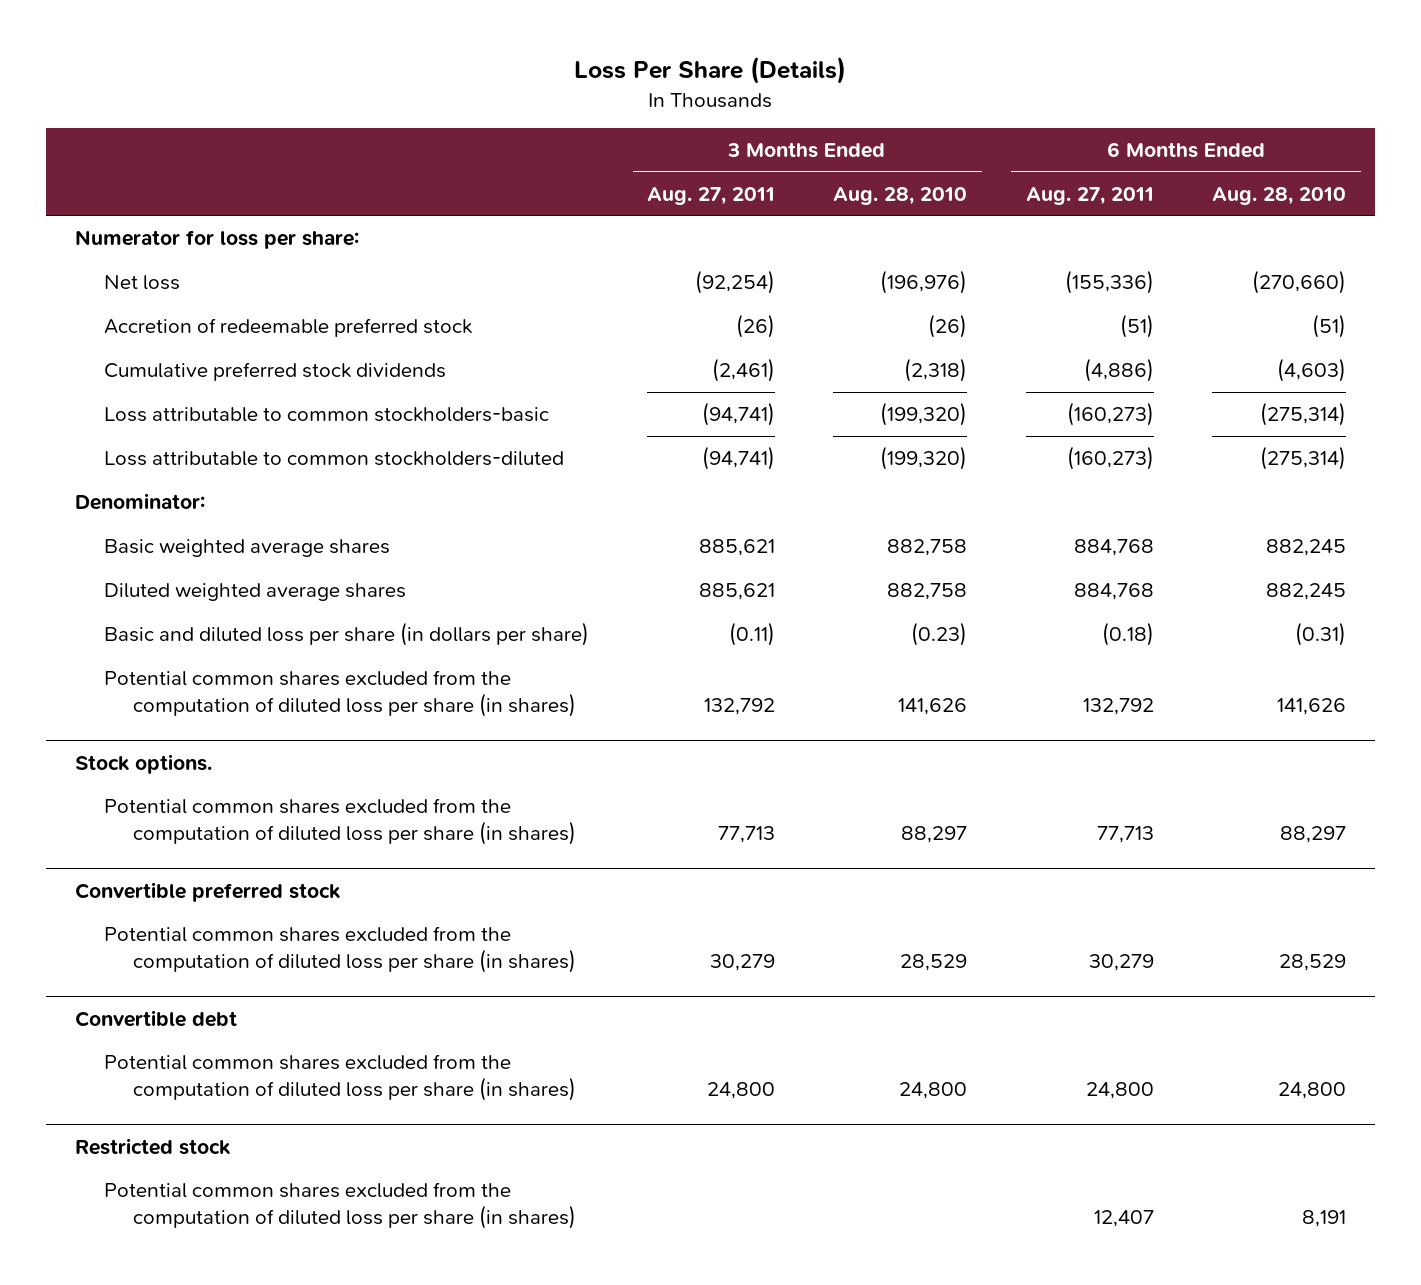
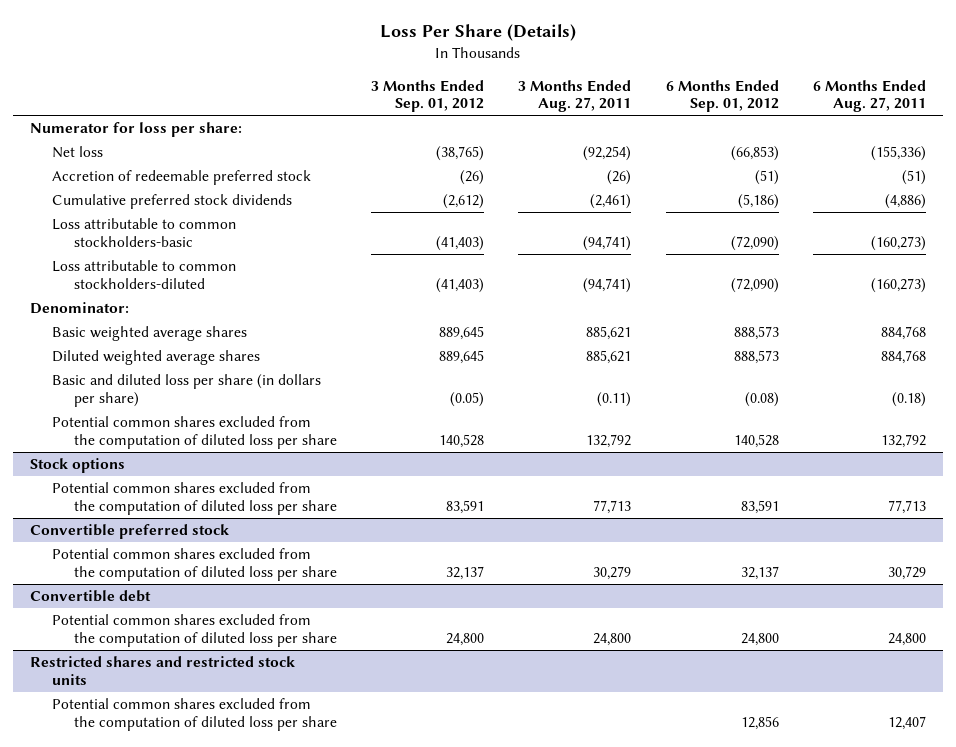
[833,186,968,205] Aug. 28, 2010 -> none
[1211,186,1346,205] Aug. 28, 2010 -> none
none -> [371,79,485,113] 3 Months Ended Sep. 01, 2012
none -> [665,79,779,113] 6 Months Ended Sep. 01, 2012
[103,669,577,718] Potential common shares excluded from the computation of diluted loss per share (in shares) -> [52,415,337,449] Potential common shares excluded from the computation of diluted loss per share
[74,753,212,774] Stock options. -> [30,457,126,473] Stock options
[103,797,577,846] Potential common shares excluded from the computation of diluted loss per share (in shares) -> [52,481,337,515] Potential common shares excluded from the computation of diluted loss per share
[103,925,577,974] Potential common shares excluded from the computation of diluted loss per share (in shares) -> [52,547,337,581] Potential common shares excluded from the computation of diluted loss per share
[1088,954,1154,972] 30,279 -> [887,565,926,580] 30,729
[74,1137,231,1155] Restricted stock -> none
[103,1053,577,1102] Potential common shares excluded from the computation of diluted loss per share (in shares) -> [52,613,337,647] Potential common shares excluded from the computation of diluted loss per share
none -> [30,655,296,685] Restricted shares and restricted stock units
[103,1181,577,1230] Potential common shares excluded from the computation of diluted loss per share (in shares) -> [52,697,337,731] Potential common shares excluded from the computation of diluted loss per share

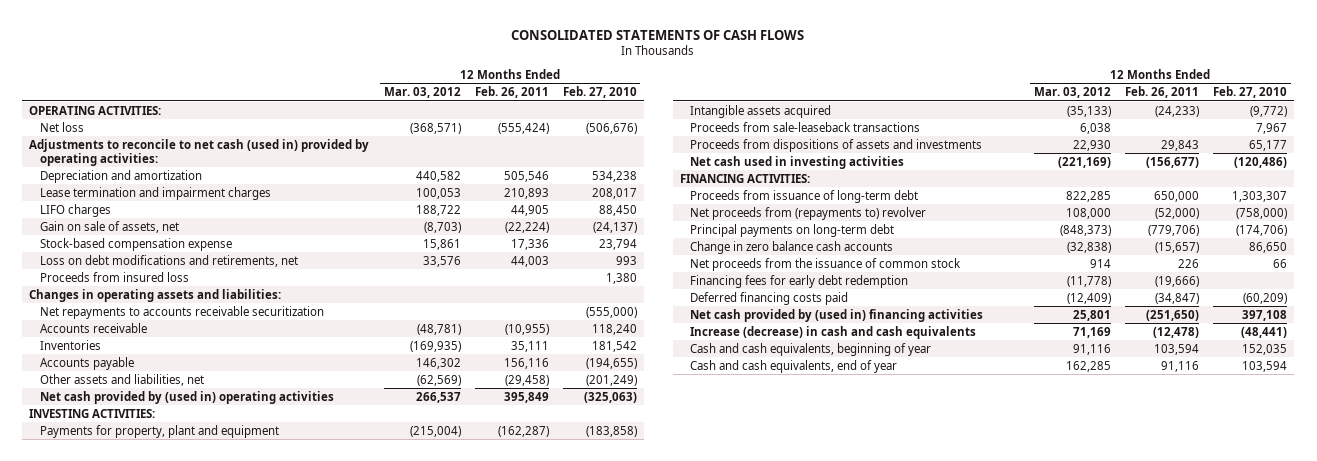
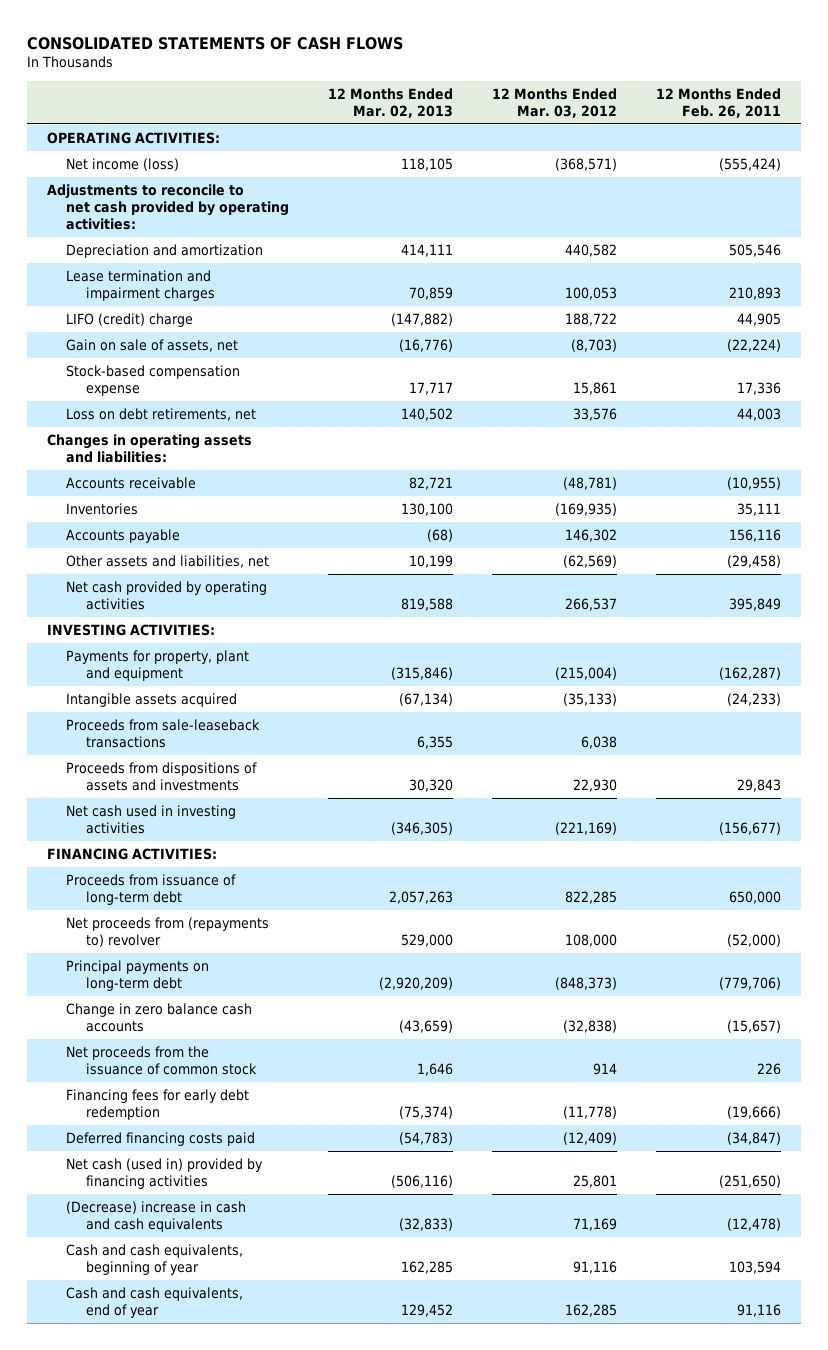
[562,86,637,99] Feb. 27, 2010 -> none
none -> [328,87,454,118] 12 Months Ended Mar. 02, 2013
[39,121,84,132] Net loss -> [66,157,180,171] Net income (loss)
[29,138,370,166] Adjustments to reconcile to net cash (used in) provided by operating activities: -> [46,183,290,230] Adjustments to reconcile to net cash provided by operating activities:
[39,203,111,217] LIFO charges -> [66,312,194,327] LIFO (credit) charge
[39,271,189,282] Proceeds from insured loss -> none
[39,254,298,267] Loss on debt modifications and retirements, net -> [66,407,257,421] Loss on debt retirements, net
[39,305,324,319] Net repayments to accounts receivable securitization -> none
[39,390,334,404] Net cash provided by (used in) operating activities -> [66,580,268,610] Net cash provided by operating activities
[689,308,983,322] Net cash provided by (used in) financing activities -> [66,1157,264,1189] Net cash (used in) provided by financing activities
[689,325,976,339] Increase (decrease) in cash and cash equivalents -> [66,1200,247,1232] (Decrease) increase in cash and cash equivalents

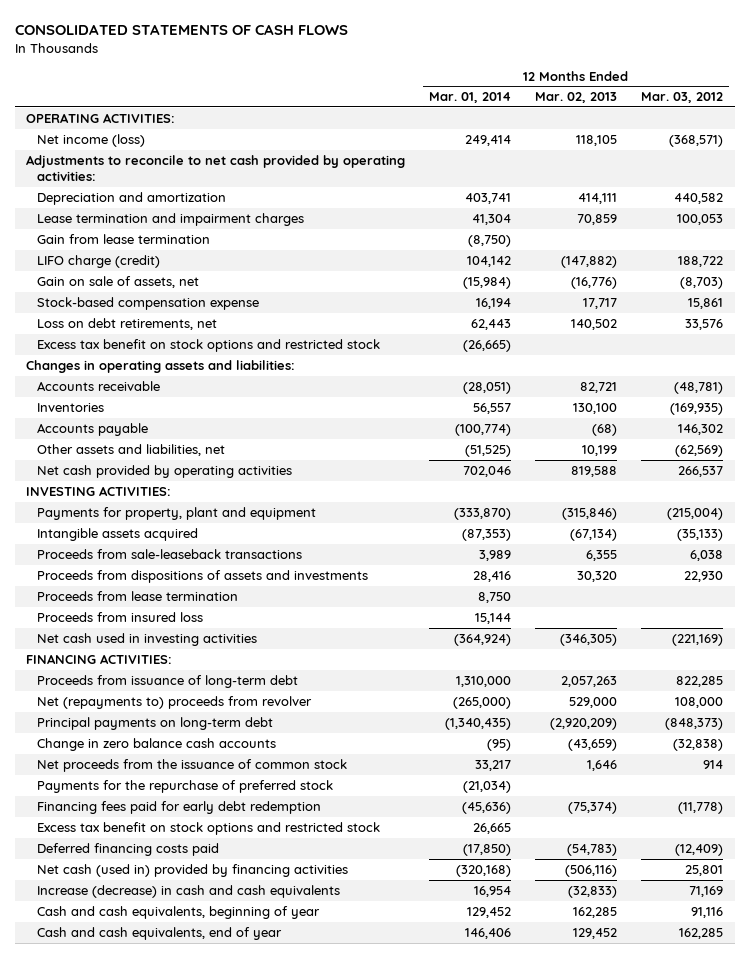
[656,87,782,118] 12 Months Ended Feb. 26, 2011 -> none
none -> [429,92,512,104] Mar. 01, 2014
none -> [37,233,211,244] Gain from lease termination
[66,312,194,327] LIFO (credit) charge -> [37,254,161,268] LIFO charge (credit)
none -> [37,338,381,352] Excess tax benefit on stock options and restricted stock
none -> [37,590,239,601] Proceeds from lease termination
none -> [37,611,204,622] Proceeds from insured loss
[66,916,270,947] Net proceeds from (repayments to) revolver -> [37,695,313,709] Net (repayments to) proceeds from revolver
none -> [37,779,334,793] Payments for the repurchase of preferred stock
[66,1088,250,1120] Financing fees for early debt redemption -> [37,800,322,814] Financing fees paid for early debt redemption
none -> [37,821,381,835] Excess tax benefit on stock options and restricted stock
[66,1200,247,1232] (Decrease) increase in cash and cash equivalents -> [37,884,341,898] Increase (decrease) in cash and cash equivalents

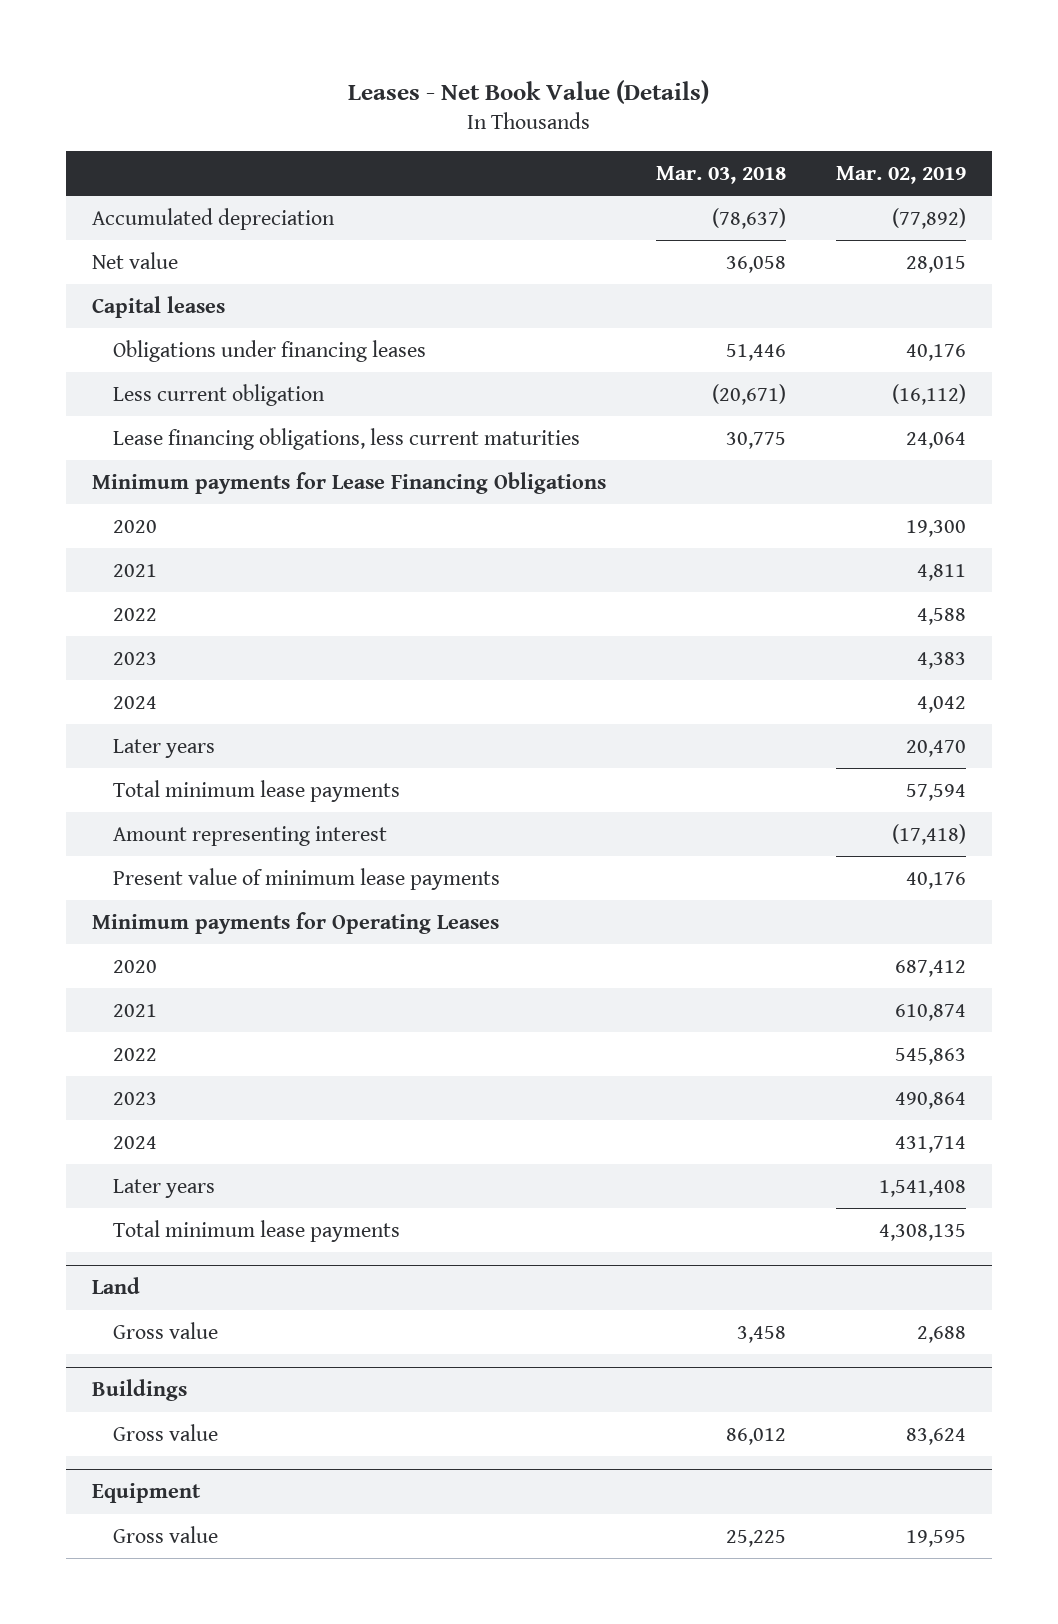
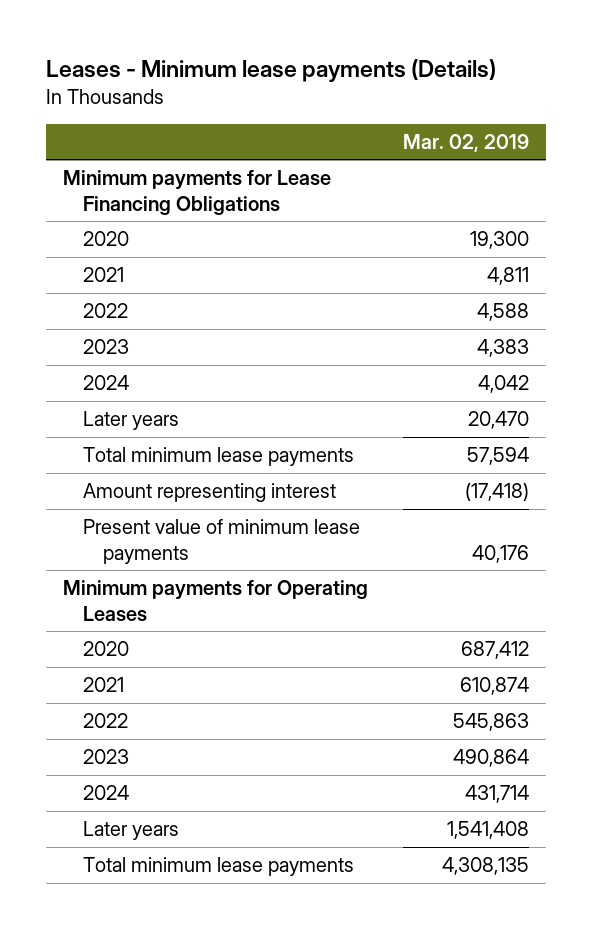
[348,80,710,105] Leases - Net Book Value (Details) -> [46,59,497,83] Leases - Minimum lease payments (Details)
[656,165,787,184] Mar. 03, 2018 -> none
[91,207,335,230] Accumulated depreciation -> none
[91,251,178,269] Net value -> none
[91,295,225,318] Capital leases -> none
[113,339,427,362] Obligations under financing leases -> none
[113,383,326,406] Less current obligation -> none
[113,427,581,450] Lease financing obligations, less current maturities -> none
[91,1277,140,1295] Land -> none
[113,1321,219,1339] Gross value -> none
[91,1379,187,1402] Buildings -> none
[113,1423,219,1441] Gross value -> none
[91,1483,201,1504] Equipment -> none
[113,1525,219,1543] Gross value -> none

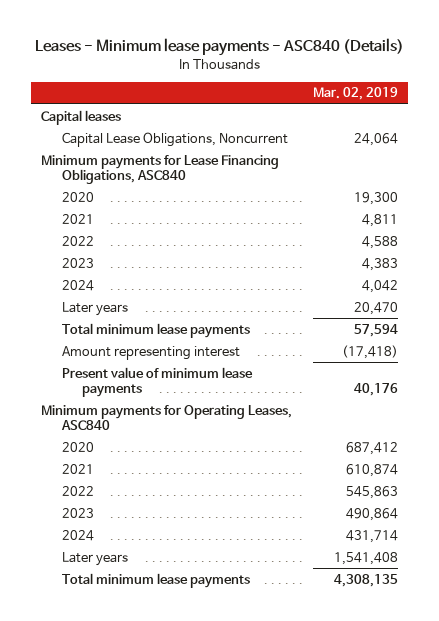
[46,59,497,83] Leases - Minimum lease payments (Details) -> [34,38,404,57] Leases - Minimum lease payments - ASC840 (Details)
none -> [41,109,122,125] Capital leases
none -> [61,131,288,147] Capital Lease Obligations, Noncurrent
[63,170,332,215] Minimum payments for Lease Financing Obligations -> [41,154,280,185] Minimum payments for Lease Financing Obligations, ASC840
[63,580,369,621] Minimum payments for Operating Leases -> [41,404,293,431] Minimum payments for Operating Leases, ASC840

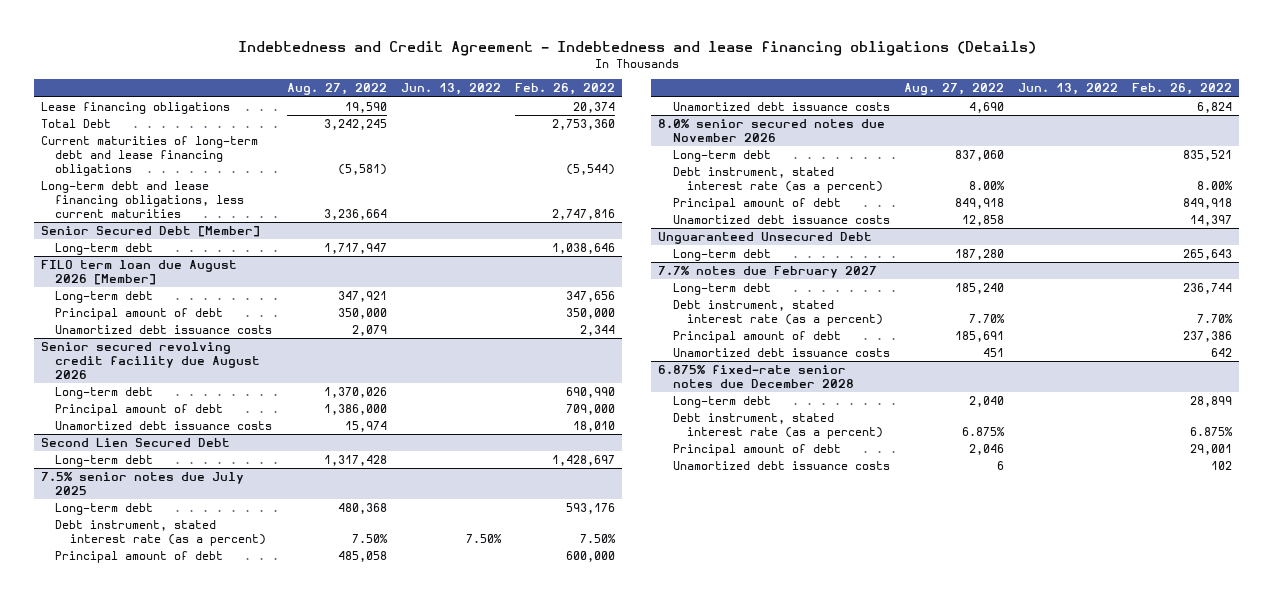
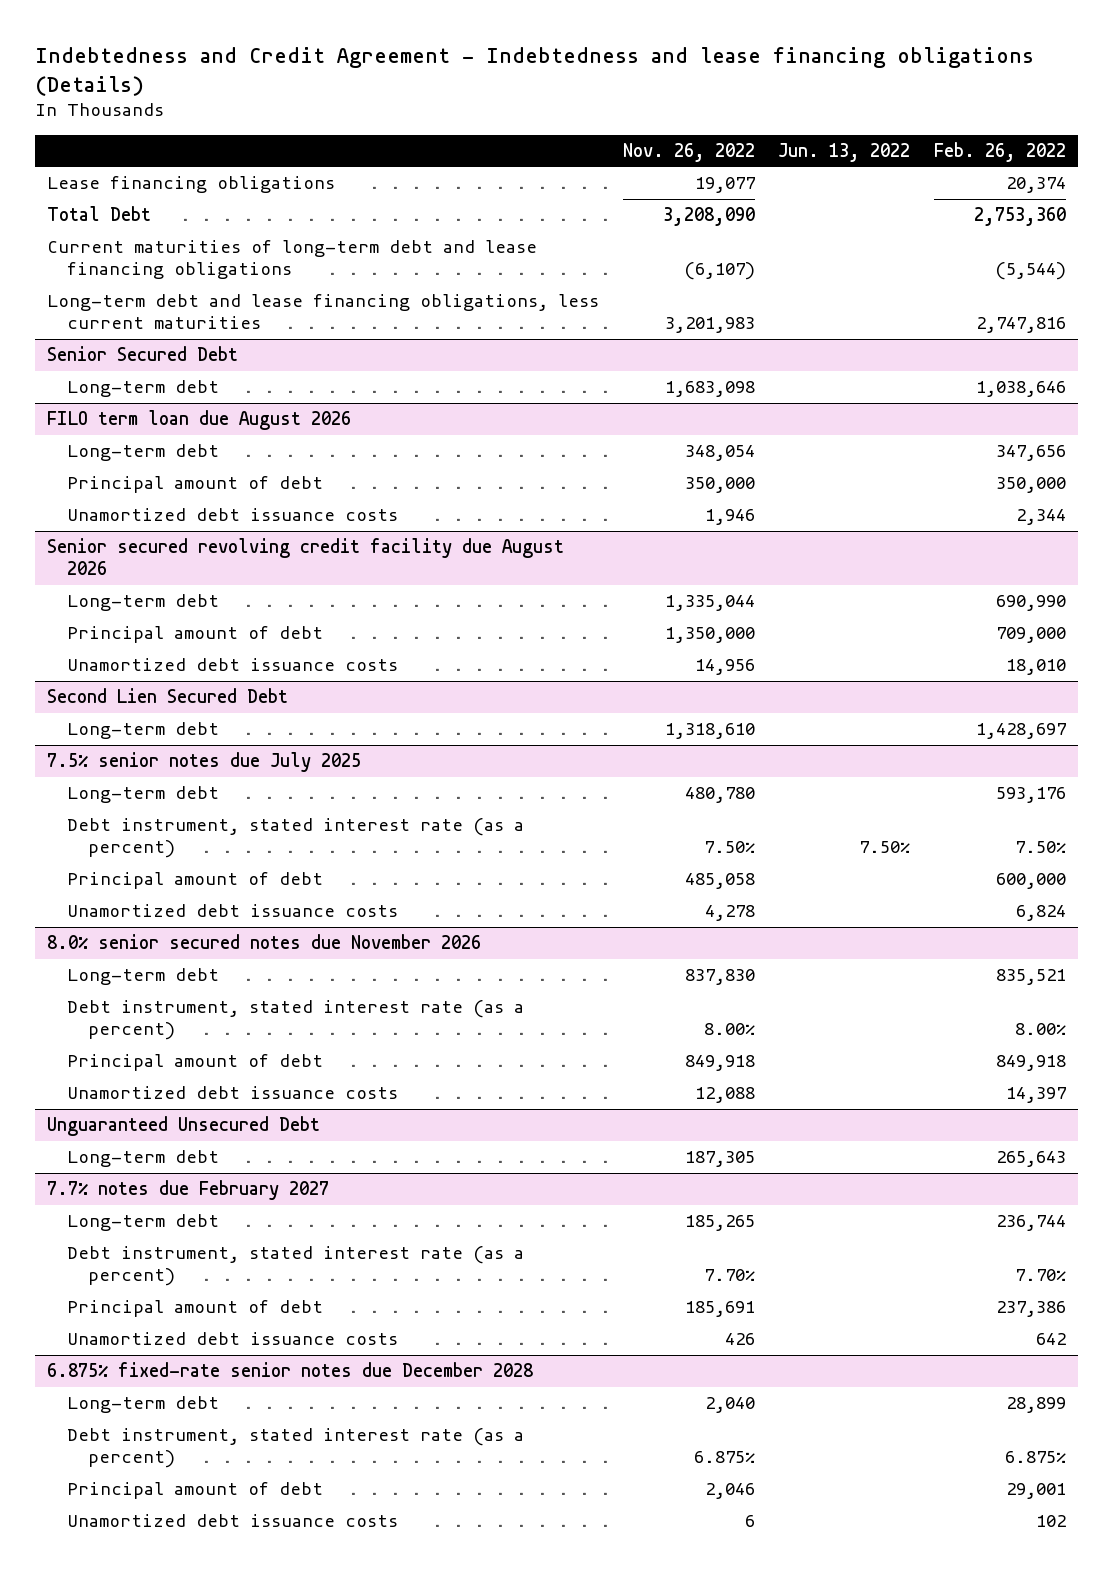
[286,83,387,96] Aug. 27, 2022 -> none
none -> [622,142,755,162] Nov. 26, 2022
[41,226,261,238] Senior Secured Debt [Member] -> [46,346,238,362] Senior Secured Debt
[41,260,238,285] FILO term loan due August 2026 [Member] -> [46,410,351,431] FILO term loan due August 2026

